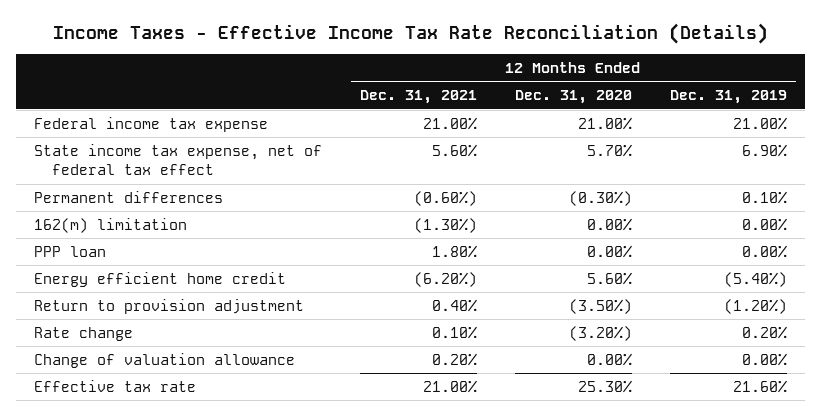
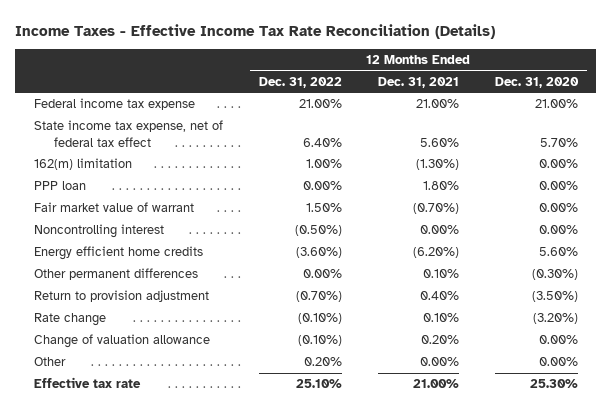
[669,90,787,105] Dec. 31, 2019 -> none
none -> [258,76,342,88] Dec. 31, 2022
[34,190,224,203] Permanent differences -> none
none -> [33,202,194,213] Fair market value of warrant
none -> [33,224,164,239] Noncontrolling interest
[34,271,287,287] Energy efficient home credit -> [33,246,203,261] Energy efficient home credits
none -> [33,268,198,281] Other permanent differences
none -> [33,357,66,367] Other

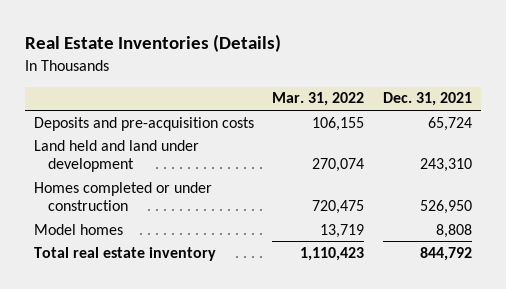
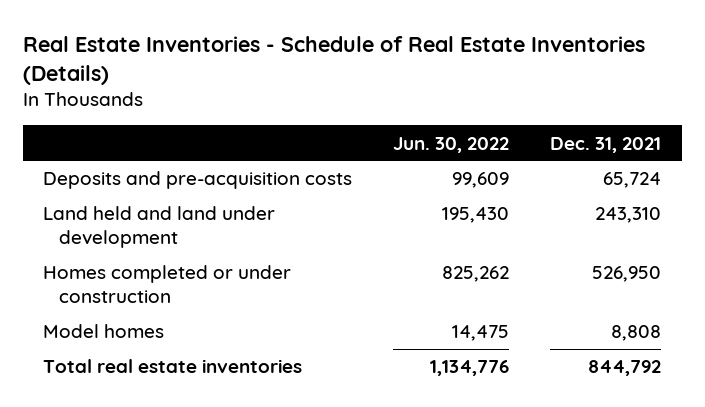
[24,34,281,53] Real Estate Inventories (Details) -> [22,35,645,86] Real Estate Inventories - Schedule of Real Estate Inventories (Details)
[272,92,365,107] Mar. 31, 2022 -> none
none -> [393,136,510,153] Jun. 30, 2022
[33,246,216,261] Total real estate inventory -> [43,359,303,374] Total real estate inventories

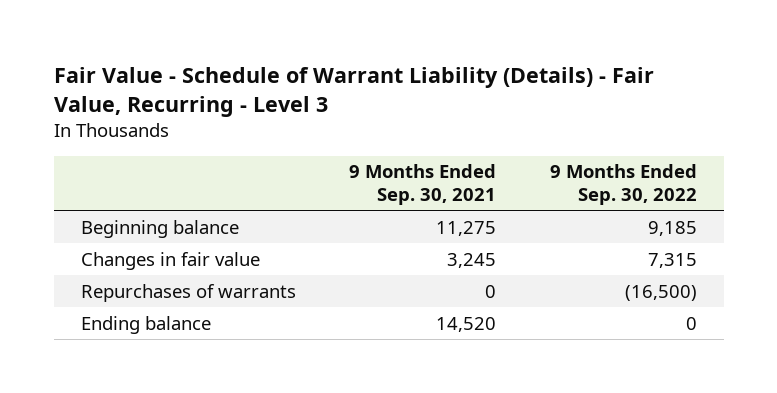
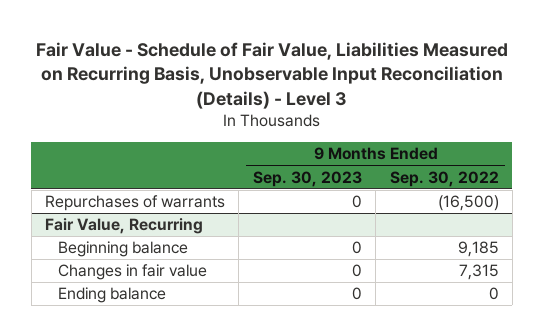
[53,66,654,117] Fair Value - Schedule of Warrant Liability (Details) - Fair Value, Recurring - Level 3 -> [35,41,508,109] Fair Value - Schedule of Fair Value, Liabilities Measured on Recurring Basis, Unobservable Input Reconciliation (Details) - Level 3
[349,164,497,205] 9 Months Ended Sep. 30, 2021 -> none
none -> [252,170,362,187] Sep. 30, 2023
[80,283,296,302] Repurchases of warrants -> [45,195,226,212] Repurchases of warrants
none -> [45,218,204,235] Fair Value, Recurring

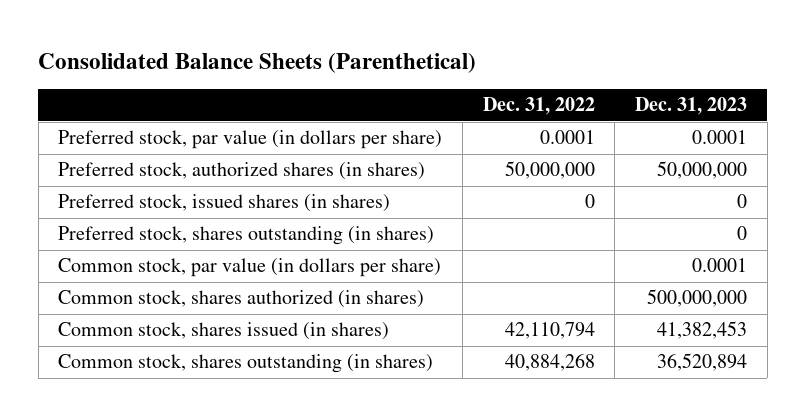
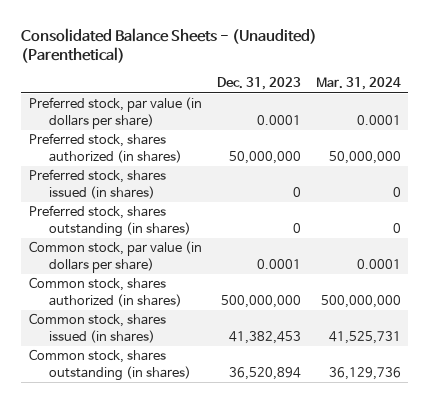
[38,53,477,74] Consolidated Balance Sheets (Parenthetical) -> [21,27,318,64] Consolidated Balance Sheets - (Unaudited) (Parenthetical)
[482,97,595,116] Dec. 31, 2022 -> none
none -> [315,77,401,91] Mar. 31, 2024
[58,162,426,181] Preferred stock, authorized shares (in shares) -> [28,133,182,163] Preferred stock, shares authorized (in shares)
[58,194,391,213] Preferred stock, issued shares (in shares) -> [28,169,166,199] Preferred stock, shares issued (in shares)

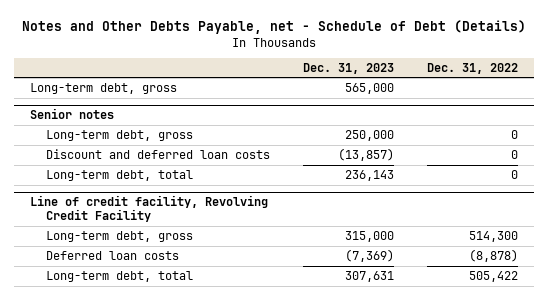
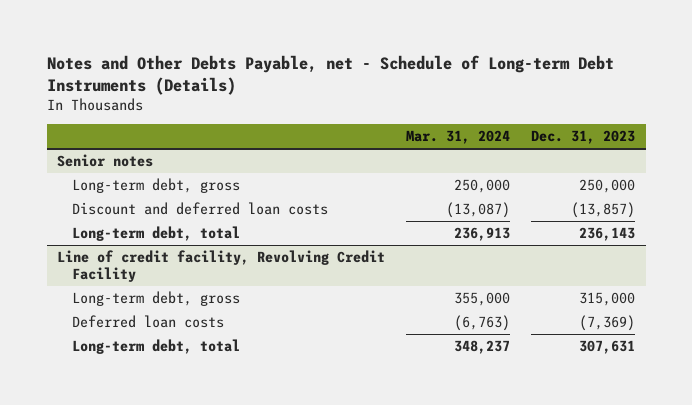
[22,20,527,35] Notes and Other Debts Payable, net - Schedule of Debt (Details) -> [46,54,614,95] Notes and Other Debts Payable, net - Schedule of Long-term Debt Instruments (Details)
[426,62,518,74] Dec. 31, 2022 -> none
none -> [406,130,511,145] Mar. 31, 2024
[30,82,178,94] Long-term debt, gross -> none

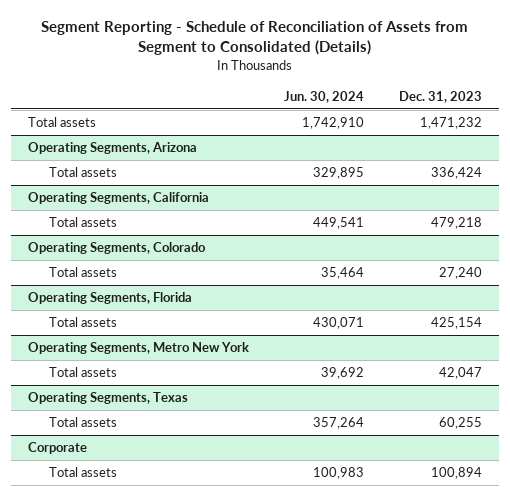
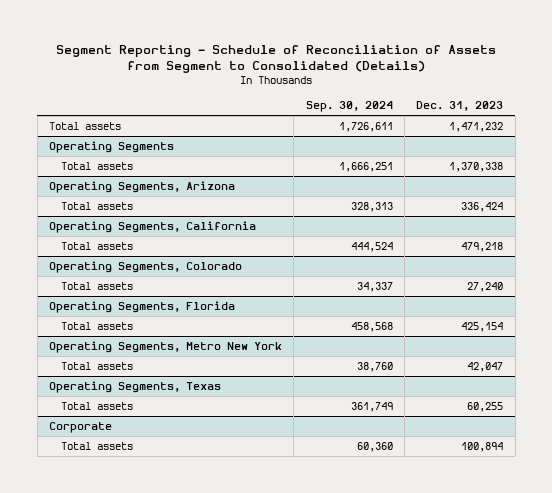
[284,90,365,103] Jun. 30, 2024 -> none
none -> [305,101,393,113] Sep. 30, 2024
none -> [48,141,174,154] Operating Segments
none -> [61,162,134,171] Total assets

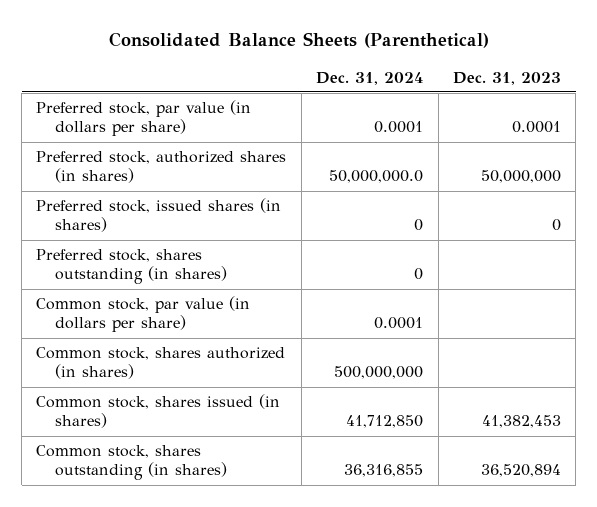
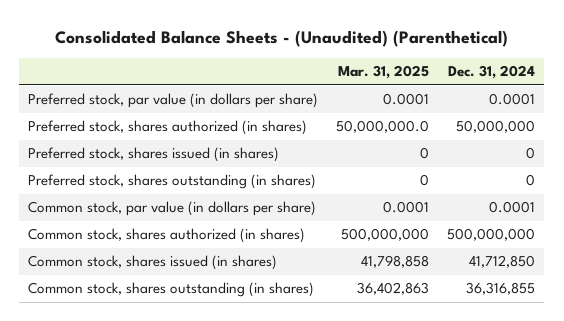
[108,32,489,49] Consolidated Balance Sheets (Parenthetical) -> [54,29,508,47] Consolidated Balance Sheets - (Unaudited) (Parenthetical)
[452,71,561,85] Dec. 31, 2023 -> none
none -> [338,65,430,80] Mar. 31, 2025
[36,151,287,184] Preferred stock, authorized shares (in shares) -> [28,120,308,136] Preferred stock, shares authorized (in shares)
[329,170,424,184] 50,000,000.0 -> [456,120,536,134] 50,000,000
[36,198,282,233] Preferred stock, issued shares (in shares) -> [28,147,280,163] Preferred stock, shares issued (in shares)

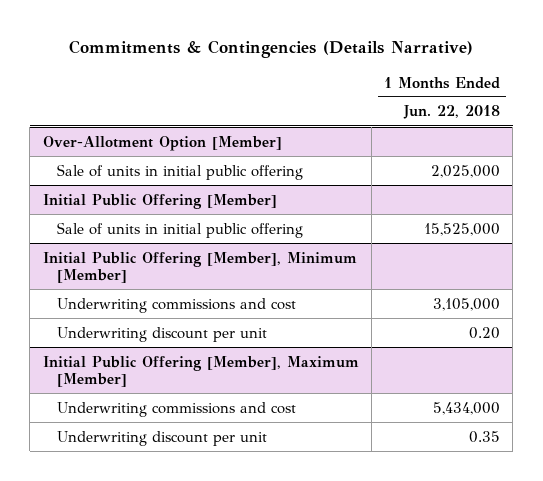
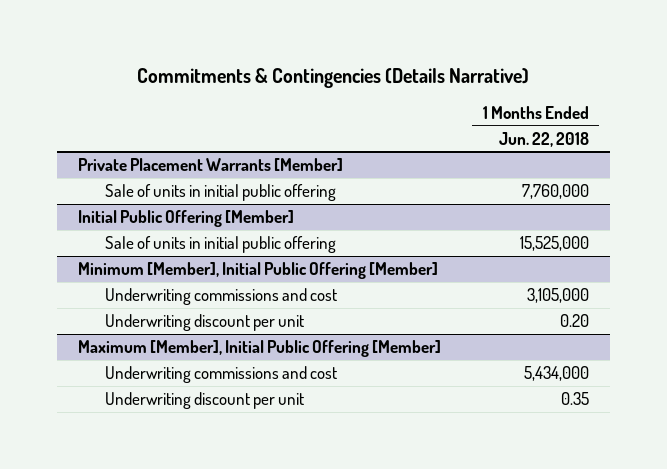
[42,135,282,151] Over-Allotment Option [Member] -> none
none -> [77,158,343,172] Private Placement Warrants [Member]
[431,164,501,178] 2,025,000 -> [521,184,589,200] 7,760,000
[42,251,357,283] Initial Public Offering [Member], Minimum [Member] -> [77,262,438,280] Minimum [Member], Initial Public Offering [Member]
[42,355,359,387] Initial Public Offering [Member], Maximum [Member] -> [77,340,441,358] Maximum [Member], Initial Public Offering [Member]

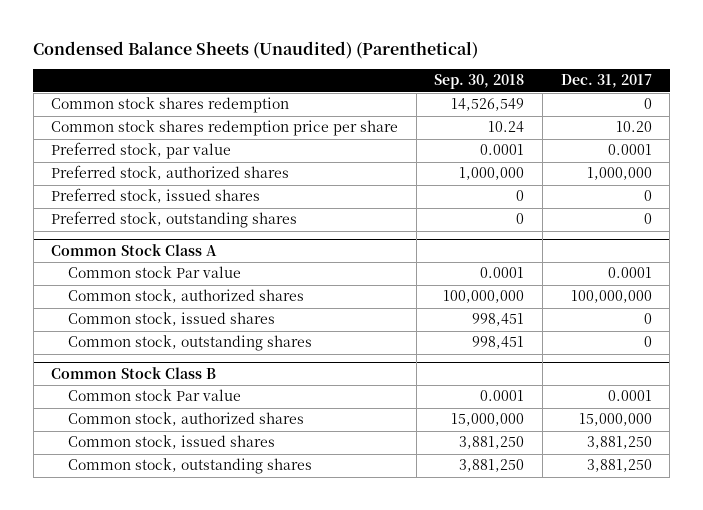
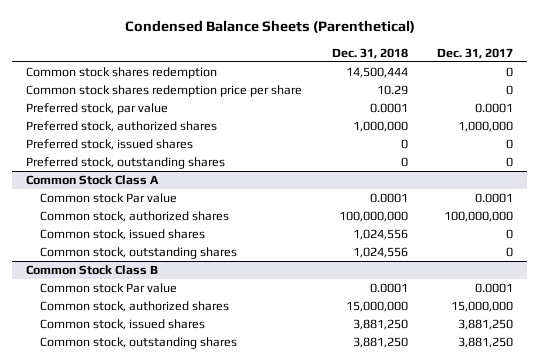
[33,40,479,59] Condensed Balance Sheets (Unaudited) (Parenthetical) -> [124,20,415,34] Condensed Balance Sheets (Parenthetical)
[434,74,525,90] Sep. 30, 2018 -> none
none -> [331,47,408,59] Dec. 31, 2018
[615,121,652,133] 10.20 -> [505,85,513,96] 0

